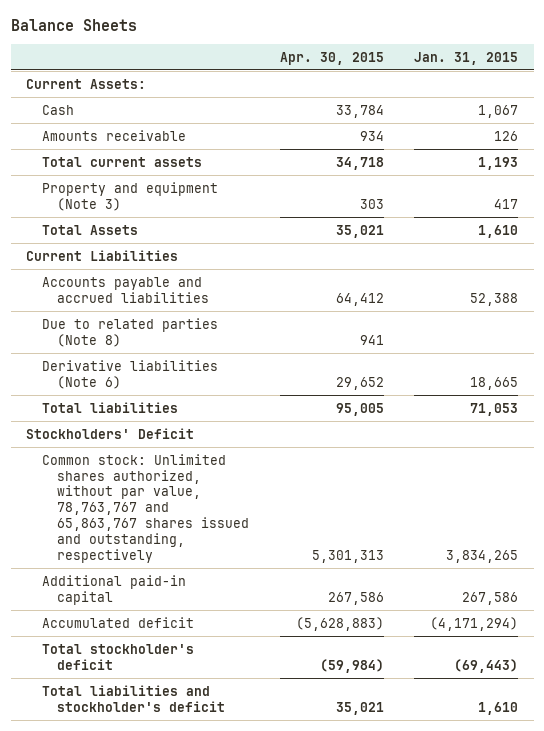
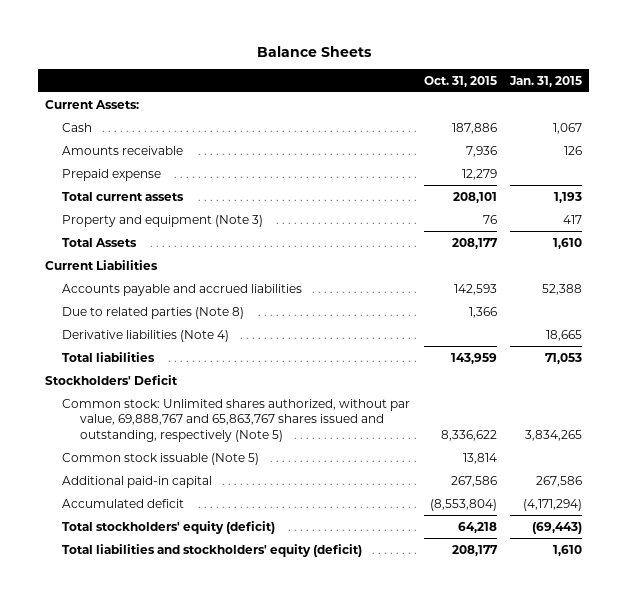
[279,51,384,65] Apr. 30, 2015 -> none
none -> [423,75,497,87] Oct. 31, 2015
none -> [62,168,162,181] Prepaid expense
[41,359,218,389] Derivative liabilities (Note 6) -> [62,329,230,342] Derivative liabilities (Note 4)
[41,453,250,563] Common stock: Unlimited shares authorized, without par value, 78,763,767 and 65,863,767 shares issued and outstanding, respectively -> [62,398,411,442] Common stock: Unlimited shares authorized, without par value, 69,888,767 and 65,863,767 shares issued and outstanding, respectively (Note 5)
none -> [62,452,260,465] Common stock issuable (Note 5)
[41,643,194,670] Total stockholder's deficit -> [62,520,276,534] Total stockholders' equity (deficit)
[41,684,226,712] Total liabilities and stockholder's deficit -> [62,543,363,557] Total liabilities and stockholders' equity (deficit)

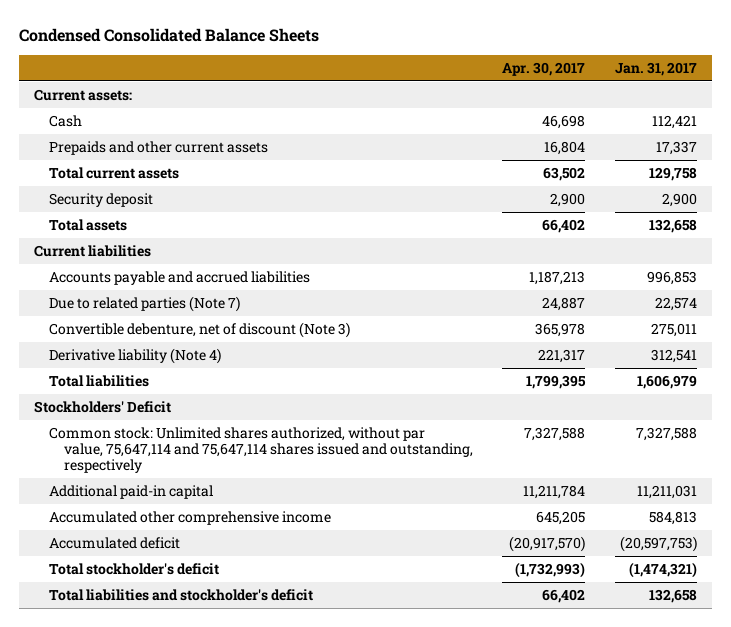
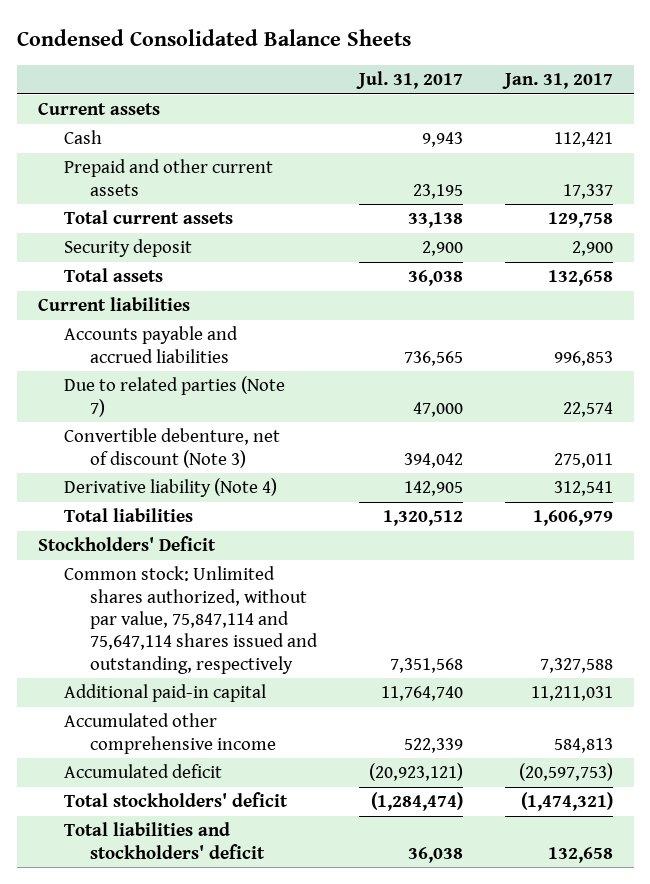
[502,61,586,76] Apr. 30, 2017 -> none
none -> [355,71,463,90] Jul. 31, 2017
[33,88,132,101] Current assets: -> [37,102,160,116] Current assets
[48,140,268,155] Prepaids and other current assets -> [63,159,273,196] Prepaid and other current assets
[48,426,473,474] Common stock: Unlimited shares authorized, without par value, 75,647,114 and 75,647,114 shares issued and outstanding, respectively -> [63,566,318,674] Common stock: Unlimited shares authorized, without par value, 75,847,114 and 75,647,114 shares issued and outstanding, respectively
[48,562,219,575] Total stockholder's deficit -> [63,792,288,808] Total stockholders' deficit
[48,588,313,601] Total liabilities and stockholder's deficit -> [63,822,265,859] Total liabilities and stockholders' deficit

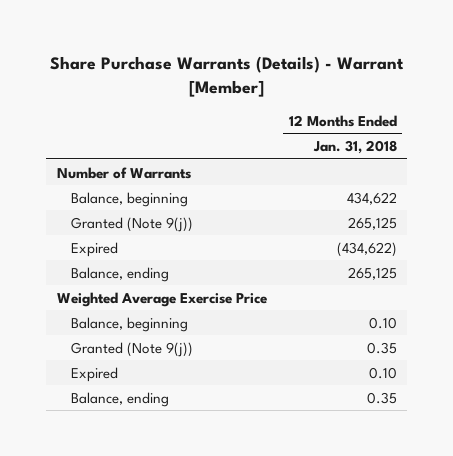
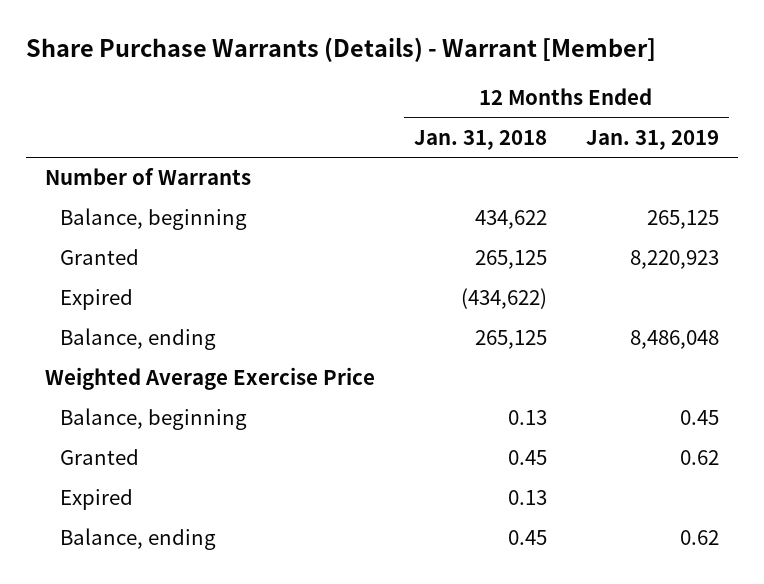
none -> [585,129,719,150] Jan. 31, 2019
[71,216,194,232] Granted (Note 9(j)) -> [59,249,139,266] Granted
[368,316,397,329] 0.10 -> [507,410,547,426] 0.13
[71,341,194,357] Granted (Note 9(j)) -> [59,449,139,466] Granted
[366,341,397,354] 0.35 -> [507,450,547,466] 0.45
[368,366,397,379] 0.10 -> [507,490,547,506] 0.13
[366,391,397,404] 0.35 -> [507,530,547,546] 0.45

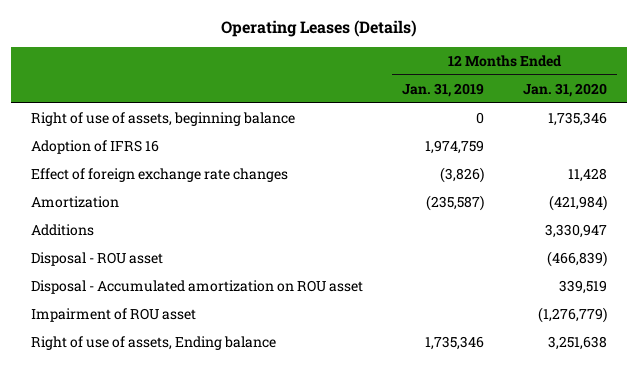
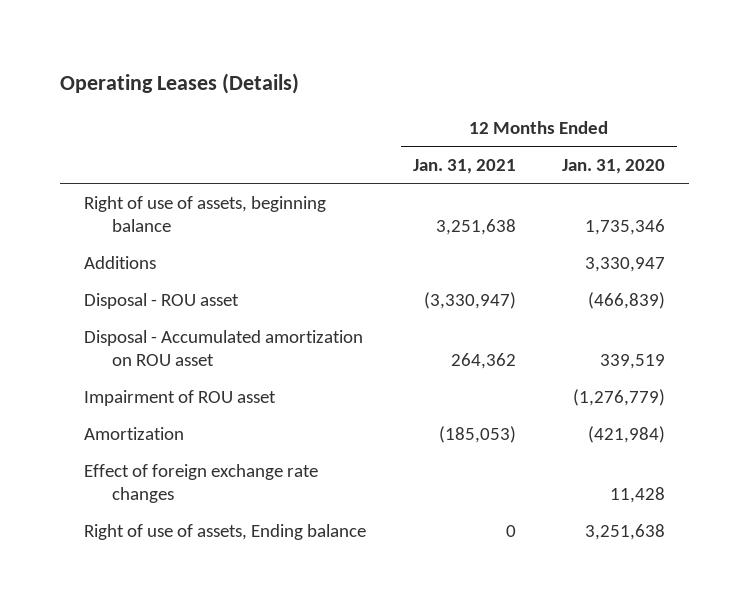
[402,82,485,97] Jan. 31, 2019 -> none
none -> [412,158,516,174] Jan. 31, 2021
[31,139,160,154] Adoption of IFRS 16 -> none
[31,195,120,208] Amortization -> [83,426,184,440] Amortization
[31,167,289,182] Effect of foreign exchange rate changes -> [83,463,318,503] Effect of foreign exchange rate changes

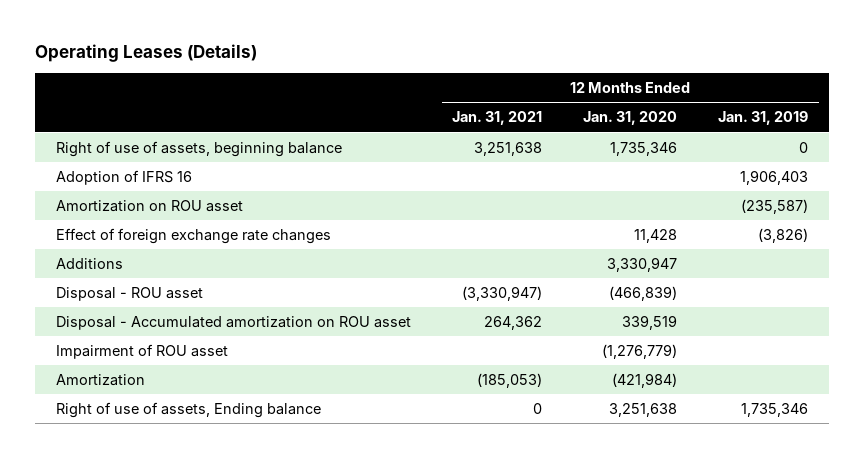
none -> [718,111,809,126] Jan. 31, 2019
none -> [55,170,192,186] Adoption of IFRS 16
none -> [55,200,243,213] Amortization on ROU asset
[83,463,318,503] Effect of foreign exchange rate changes -> [55,228,331,245] Effect of foreign exchange rate changes

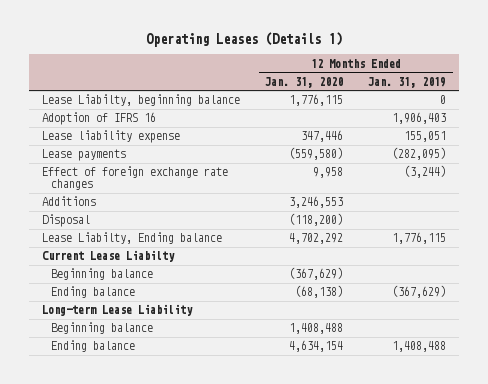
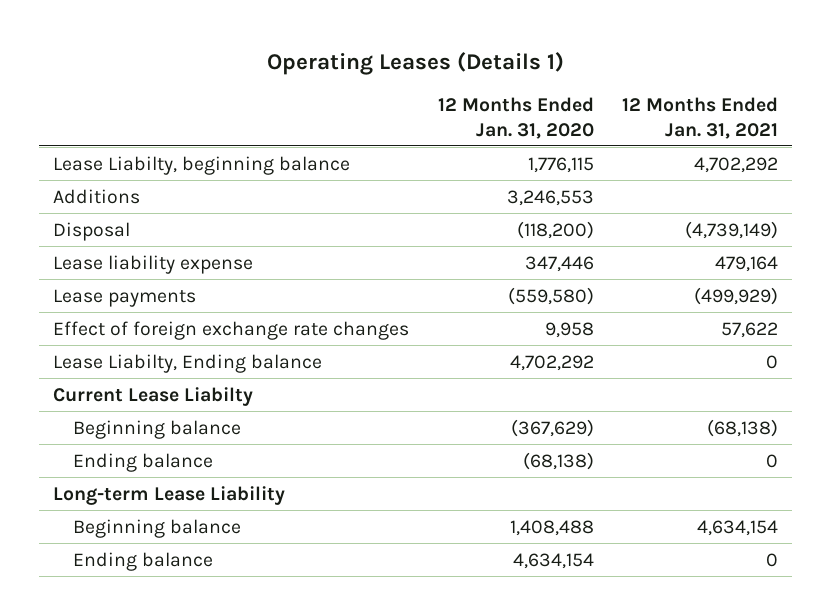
[368,76,447,88] Jan. 31, 2019 -> none
none -> [622,97,779,139] 12 Months Ended Jan. 31, 2021
[41,112,156,126] Adoption of IFRS 16 -> none
[41,196,96,207] Additions -> [53,188,141,204] Additions
[41,214,90,228] Disposal -> [53,221,131,241] Disposal

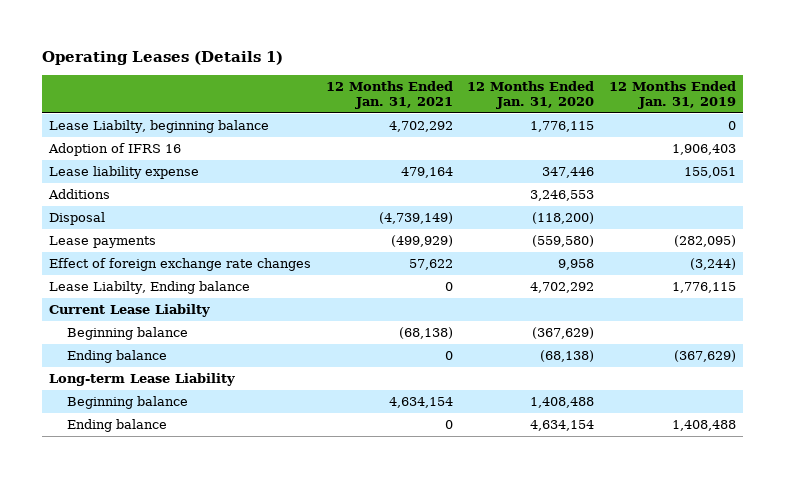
none -> [608,80,736,109] 12 Months Ended Jan. 31, 2019
none -> [48,143,182,157] Adoption of IFRS 16
[53,254,254,274] Lease liability expense -> [49,166,200,180] Lease liability expense

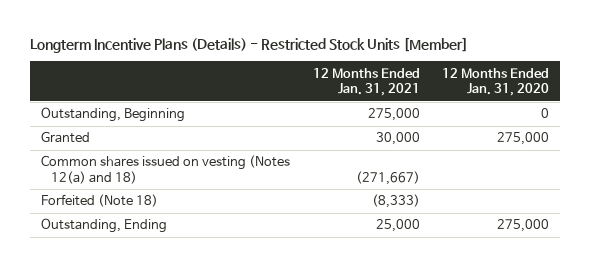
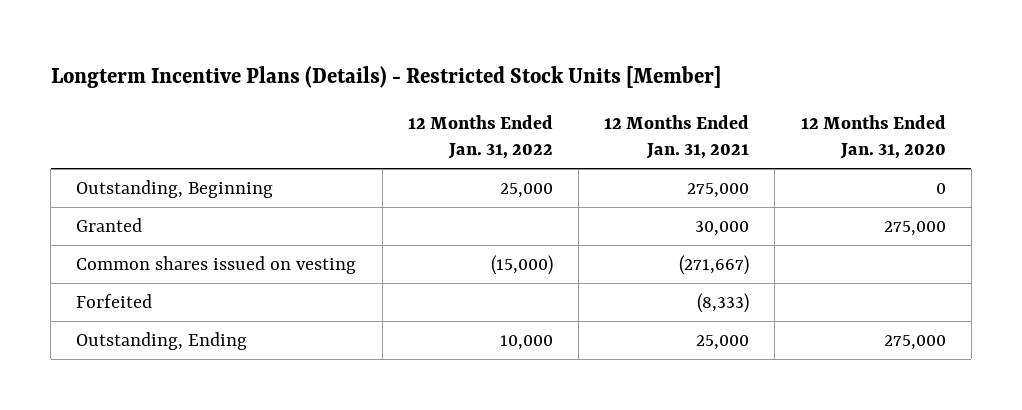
none -> [407,115,553,160] 12 Months Ended Jan. 31, 2022
[41,155,291,184] Common shares issued on vesting (Notes 12(a) and 18) -> [76,256,357,275] Common shares issued on vesting
[41,194,159,208] Forfeited (Note 18) -> [76,294,153,309] Forfeited

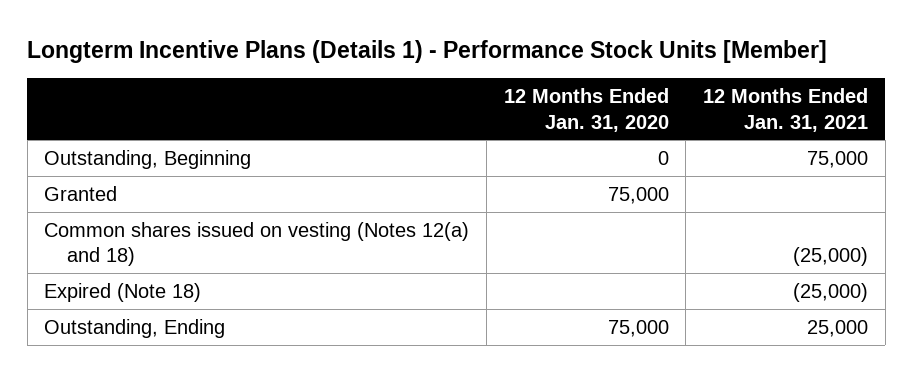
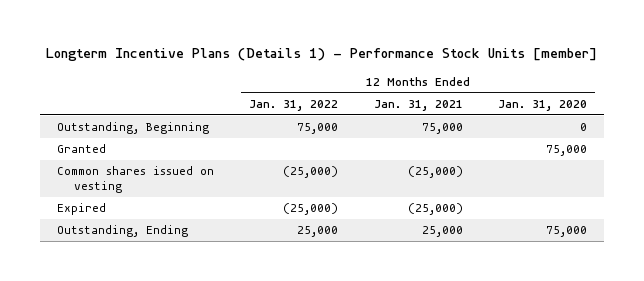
[27,40,828,64] Longterm Incentive Plans (Details 1) - Performance Stock Units [Member] -> [45,48,597,62] Longterm Incentive Plans (Details 1) - Performance Stock Units [member]
none -> [249,99,339,111] Jan. 31, 2022
[44,221,470,267] Common shares issued on vesting (Notes 12(a) and 18) -> [57,166,215,194] Common shares issued on vesting
[44,282,202,302] Expired (Note 18) -> [57,203,107,216] Expired

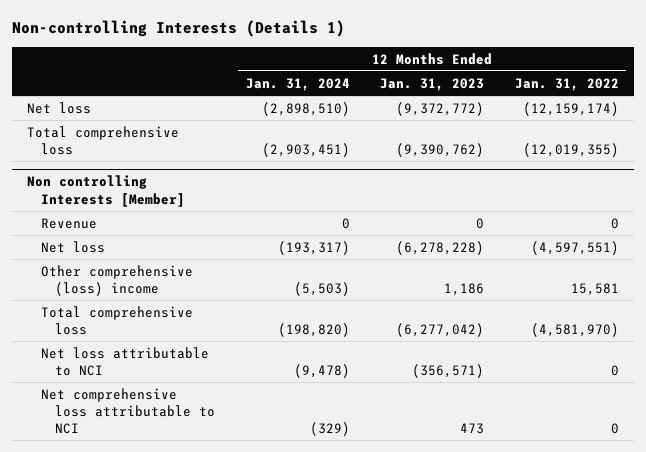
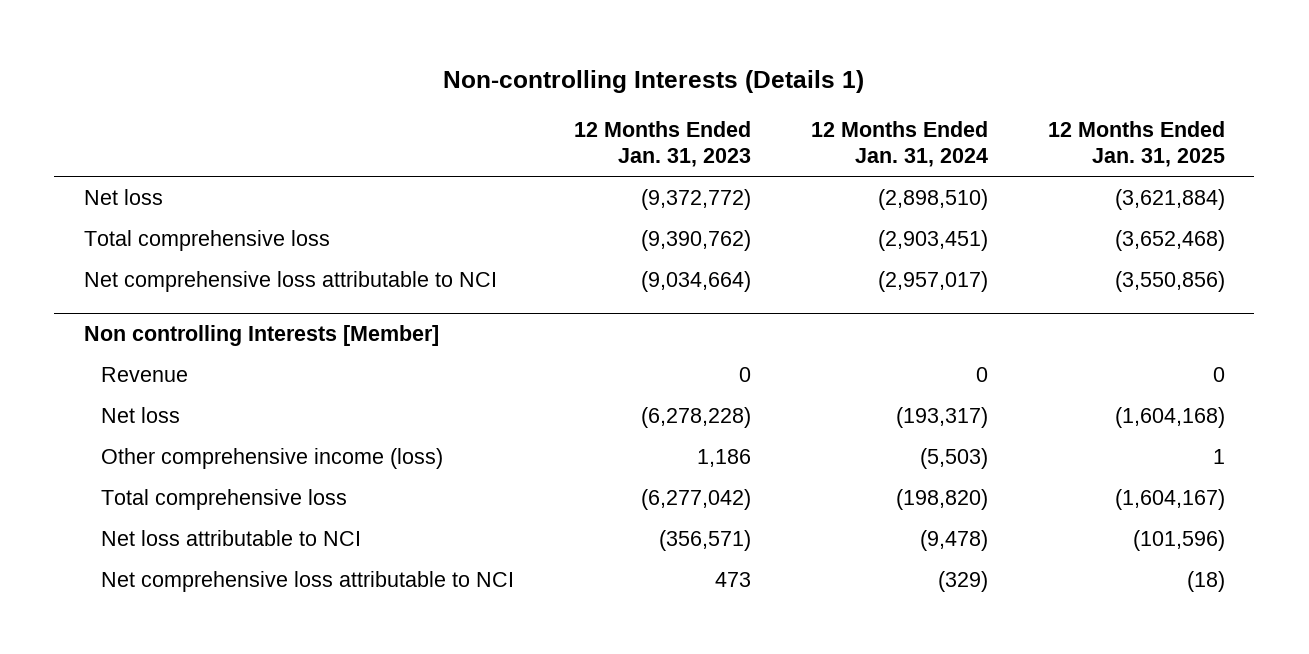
[514,77,619,91] Jan. 31, 2022 -> none
none -> [1047,121,1225,168] 12 Months Ended Jan. 31, 2025
none -> [84,270,498,292] Net comprehensive loss attributable to NCI
[41,264,194,296] Other comprehensive (loss) income -> [101,447,444,469] Other comprehensive income (loss)

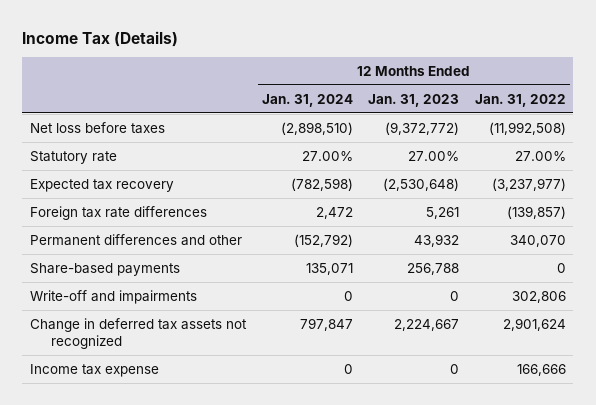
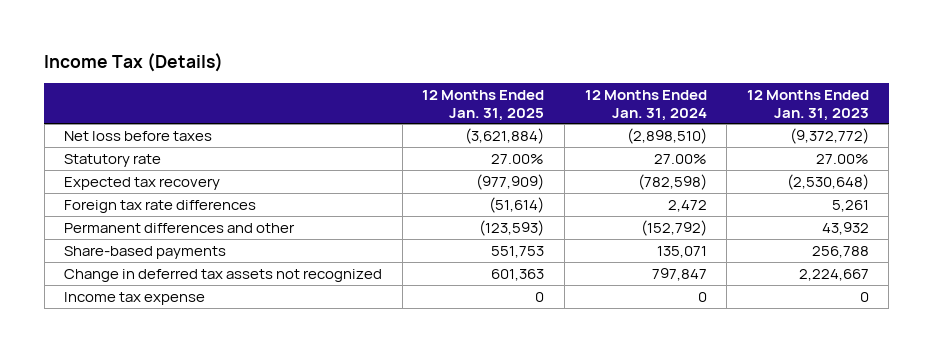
[474,93,566,107] Jan. 31, 2022 -> none
none -> [422,89,545,121] 12 Months Ended Jan. 31, 2025
[30,289,198,304] Write-off and impairments -> none

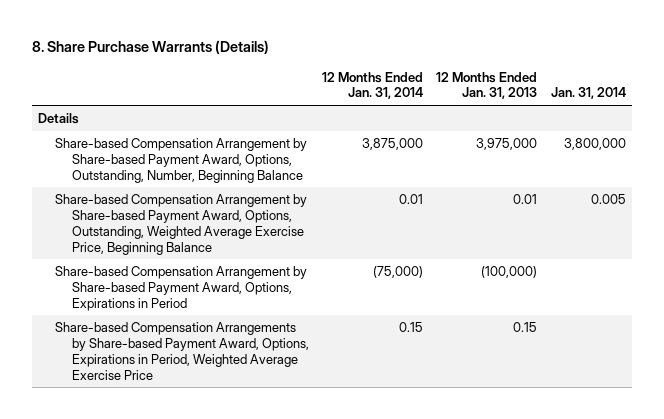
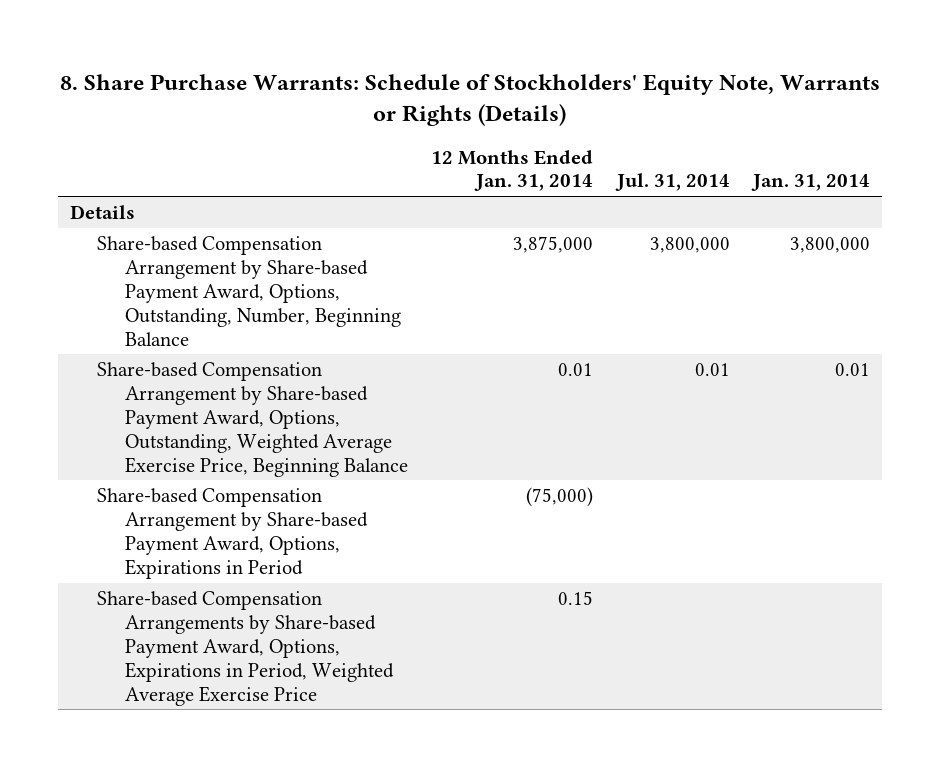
[31,39,269,54] 8. Share Purchase Warrants (Details) -> [60,73,881,127] 8. Share Purchase Warrants: Schedule of Stockholders' Equity Note, Warrants or Rights (Details)
[436,71,538,100] 12 Months Ended Jan. 31, 2013 -> none
none -> [614,173,730,192] Jul. 31, 2014
[590,194,626,205] 0.005 -> [835,363,871,377] 0.01

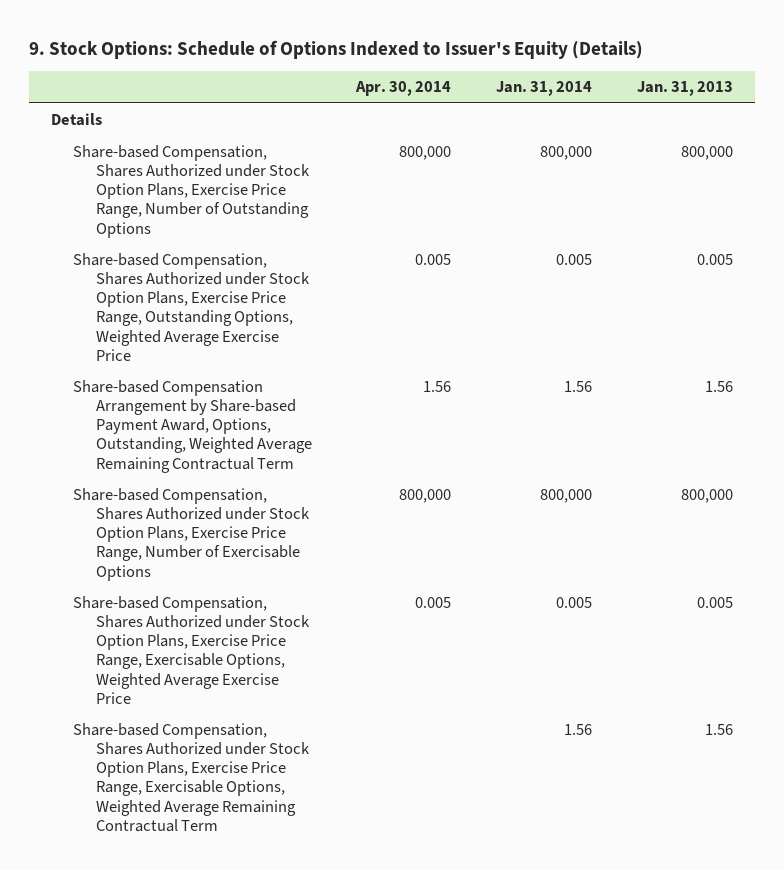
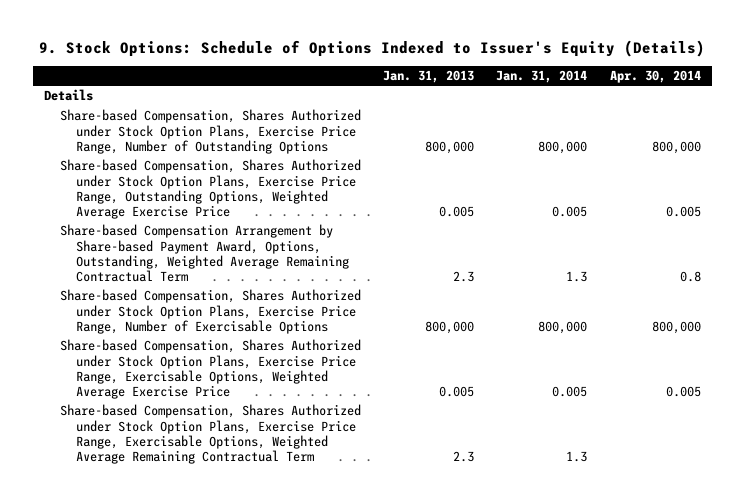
[423,381,452,393] 1.56 -> [679,270,701,282] 0.8
[564,381,593,393] 1.56 -> [566,270,588,282] 1.3
[704,381,733,393] 1.56 -> [453,270,475,282] 2.3
[564,724,593,736] 1.56 -> [566,450,588,462] 1.3
[704,724,733,736] 1.56 -> [453,450,475,462] 2.3

